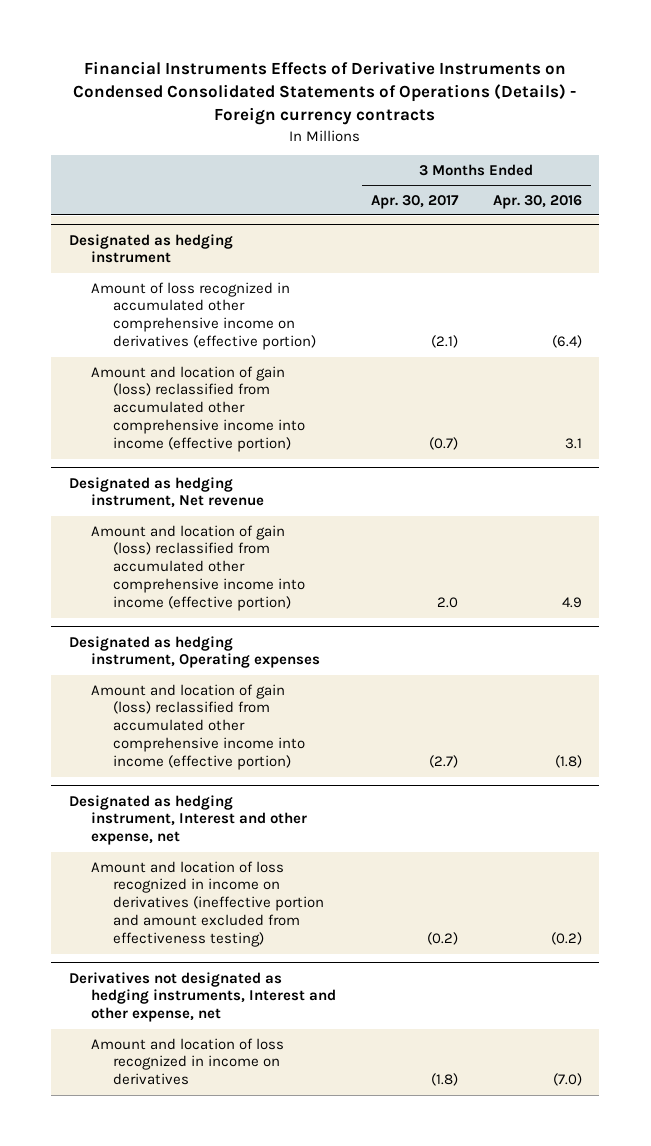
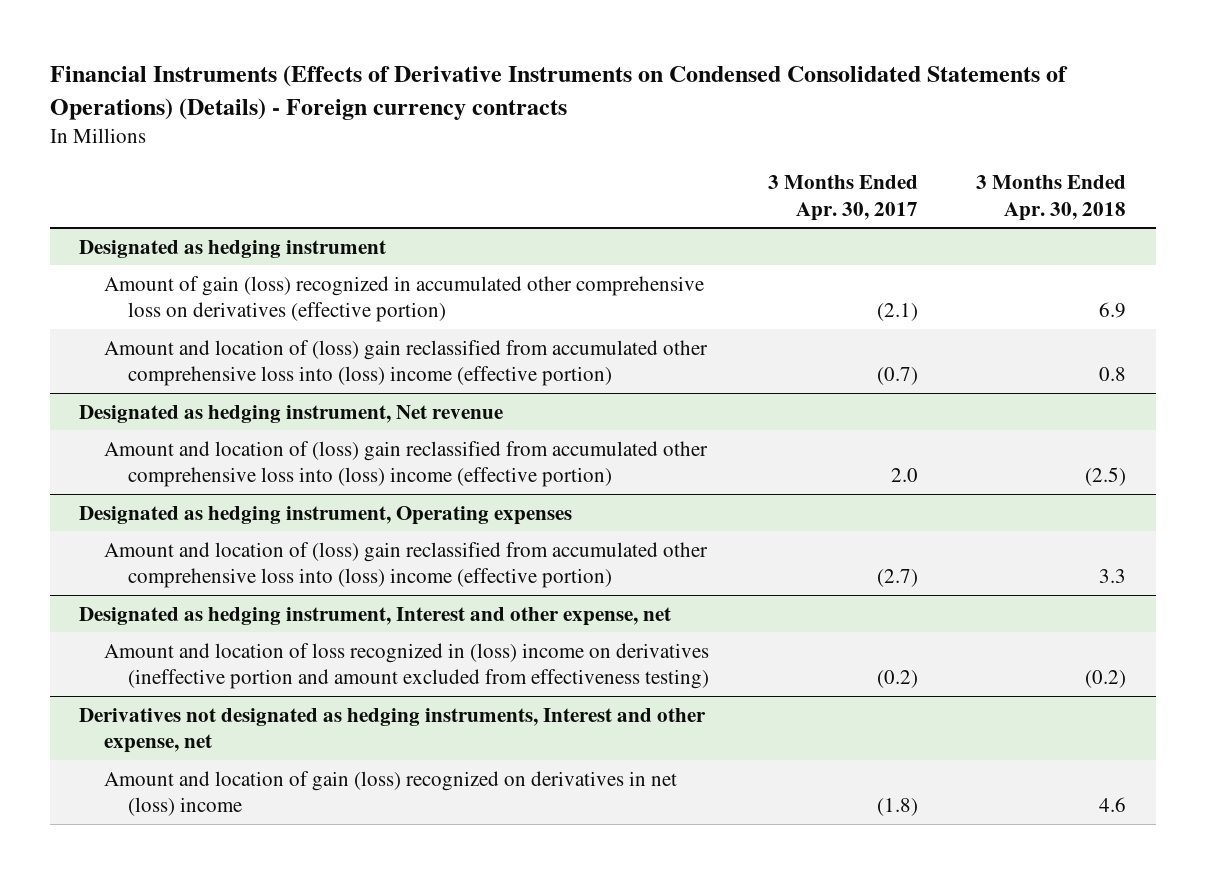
[73,61,577,126] Financial Instruments Effects of Derivative Instruments on Condensed Consolidated Statements of Operations (Details) - Foreign currency contracts -> [49,65,1068,120] Financial Instruments (Effects of Derivative Instruments on Condensed Consolidated Statements of Operations) (Details) - Foreign currency contracts
[492,194,582,209] Apr. 30, 2016 -> none
none -> [976,175,1127,221] 3 Months Ended Apr. 30, 2018
[90,281,316,351] Amount of loss recognized in accumulated other comprehensive income on derivatives (effective portion) -> [103,275,704,322] Amount of gain (loss) recognized in accumulated other comprehensive loss on derivatives (effective portion)
[90,365,305,453] Amount and location of gain (loss) reclassified from accumulated other comprehensive income into income (effective portion) -> [103,339,708,386] Amount and location of (loss) gain reclassified from accumulated other comprehensive loss into (loss) income (effective portion)
[90,524,305,612] Amount and location of gain (loss) reclassified from accumulated other comprehensive income into income (effective portion) -> [103,440,708,487] Amount and location of (loss) gain reclassified from accumulated other comprehensive loss into (loss) income (effective portion)
[90,683,305,771] Amount and location of gain (loss) reclassified from accumulated other comprehensive income into income (effective portion) -> [103,541,708,588] Amount and location of (loss) gain reclassified from accumulated other comprehensive loss into (loss) income (effective portion)
[90,860,324,948] Amount and location of loss recognized in income on derivatives (ineffective portion and amount excluded from effectiveness testing) -> [103,642,710,689] Amount and location of loss recognized in (loss) income on derivatives (ineffective portion and amount excluded from effectiveness testing)
[90,1037,284,1086] Amount and location of loss recognized in income on derivatives -> [103,770,677,816] Amount and location of gain (loss) recognized on derivatives in net (loss) income

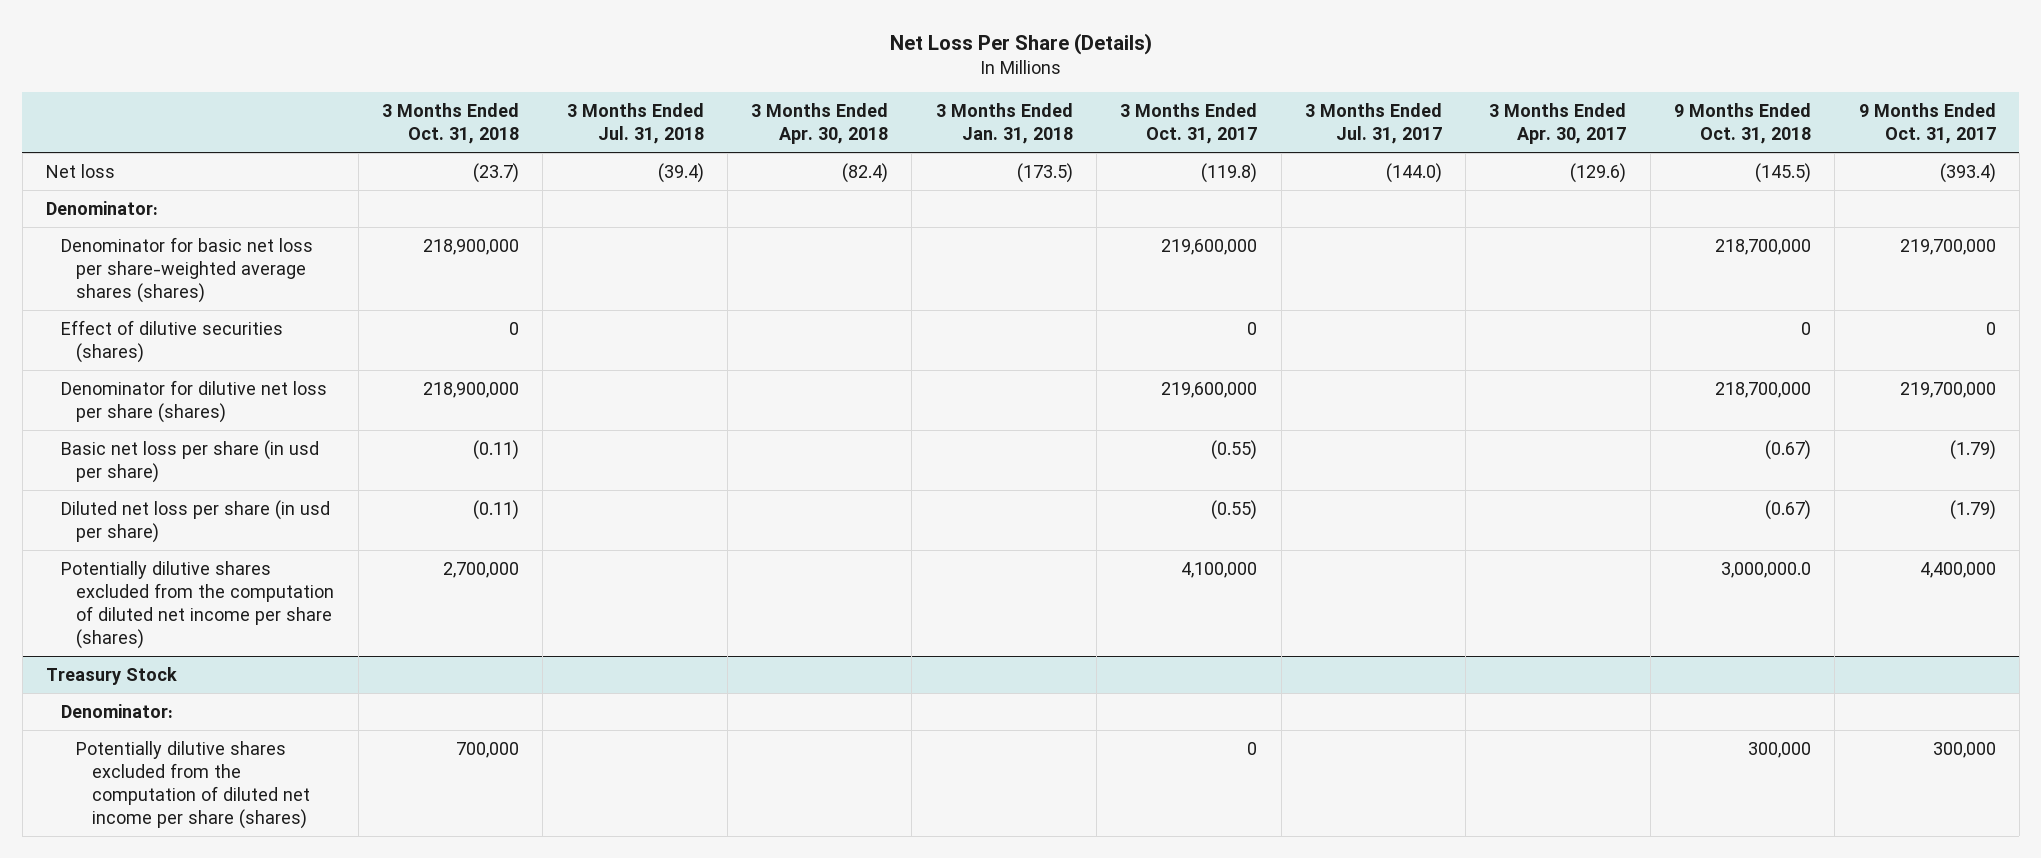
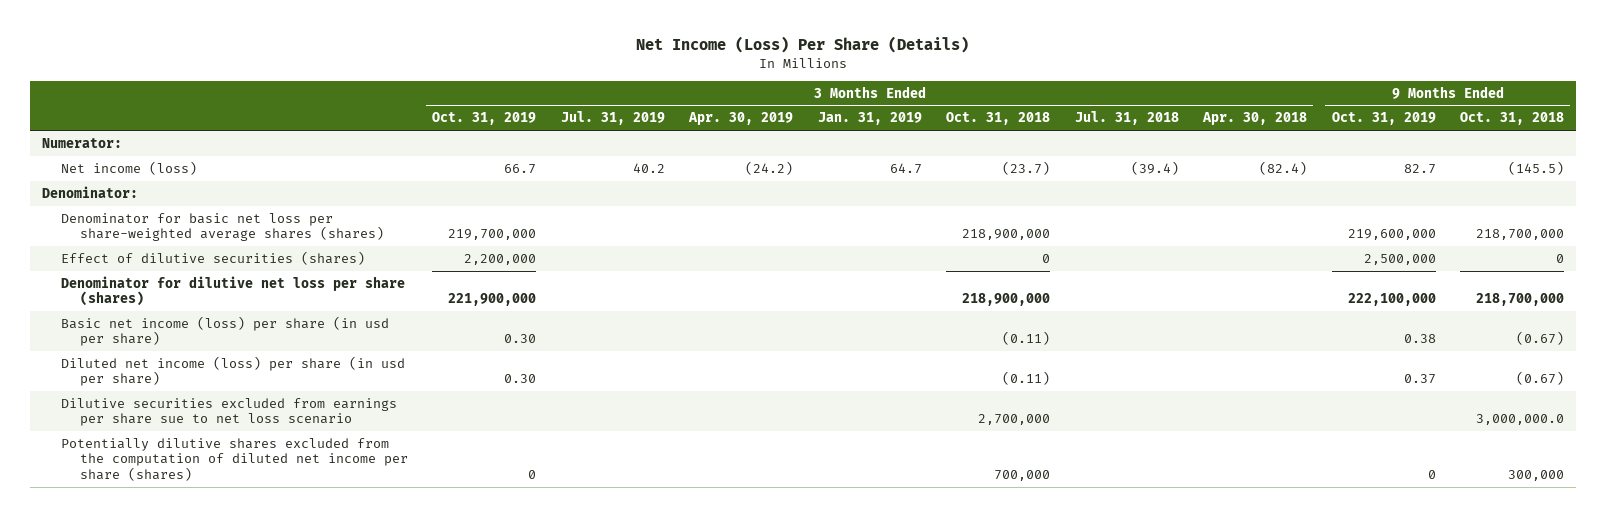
[889,33,1152,56] Net Loss Per Share (Details) -> [635,35,969,53] Net Income (Loss) Per Share (Details)
[935,103,1073,145] 3 Months Ended Jan. 31, 2018 -> none
[1120,103,1258,145] 3 Months Ended Oct. 31, 2017 -> none
[1304,103,1442,145] 3 Months Ended Jul. 31, 2017 -> none
[1489,103,1627,145] 3 Months Ended Apr. 30, 2017 -> none
[1858,103,1996,145] 9 Months Ended Oct. 31, 2017 -> none
none -> [432,112,537,126] Oct. 31, 2019
none -> [560,111,665,126] Jul. 31, 2019
none -> [688,112,794,126] Apr. 30, 2019
none -> [817,112,922,126] Jan. 31, 2019
none -> [1331,112,1436,126] Oct. 31, 2019
none -> [41,137,122,148] Numerator:
[45,163,115,178] Net loss -> [60,160,197,175] Net income (loss)
[45,666,177,685] Treasury Stock -> none
[61,703,174,718] Denominator: -> none
[61,439,320,483] Basic net loss per share (in usd per share) -> [60,315,389,347] Basic net income (loss) per share (in usd per share)
[61,499,331,543] Diluted net loss per share (in usd per share) -> [60,355,405,387] Diluted net income (loss) per share (in usd per share)
[61,560,335,650] Potentially dilutive shares excluded from the computation of diluted net income per share (shares) -> [60,397,397,427] Dilutive securities excluded from earnings per share sue to net loss scenario

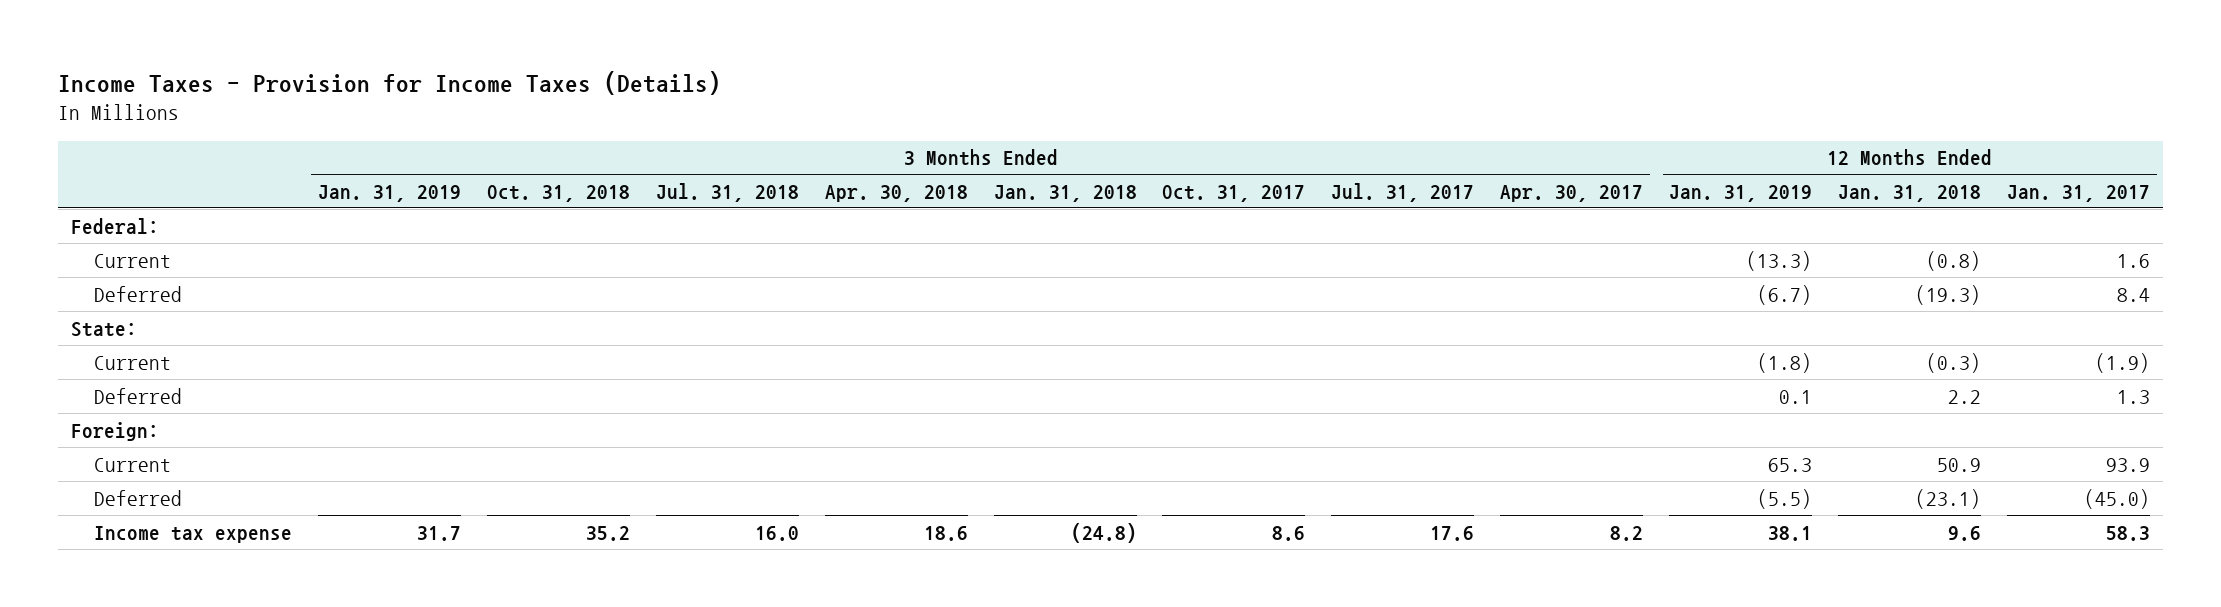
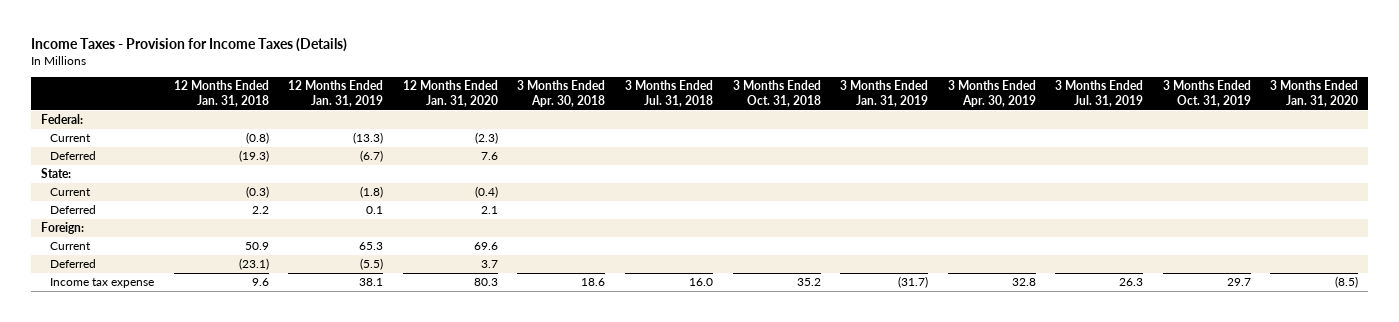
[993,184,1137,202] Jan. 31, 2018 -> none
[1162,184,1306,202] Oct. 31, 2017 -> none
[1331,182,1475,202] Jul. 31, 2017 -> none
[1500,184,1644,202] Apr. 30, 2017 -> none
[2007,184,2151,202] Jan. 31, 2017 -> none
none -> [402,80,498,107] 12 Months Ended Jan. 31, 2020
none -> [947,80,1036,107] 3 Months Ended Apr. 30, 2019
none -> [1055,80,1144,107] 3 Months Ended Jul. 31, 2019
none -> [1162,80,1251,107] 3 Months Ended Oct. 31, 2019
none -> [1270,80,1359,107] 3 Months Ended Jan. 31, 2020
[416,525,461,541] 31.7 -> [898,276,929,289] (31.7)

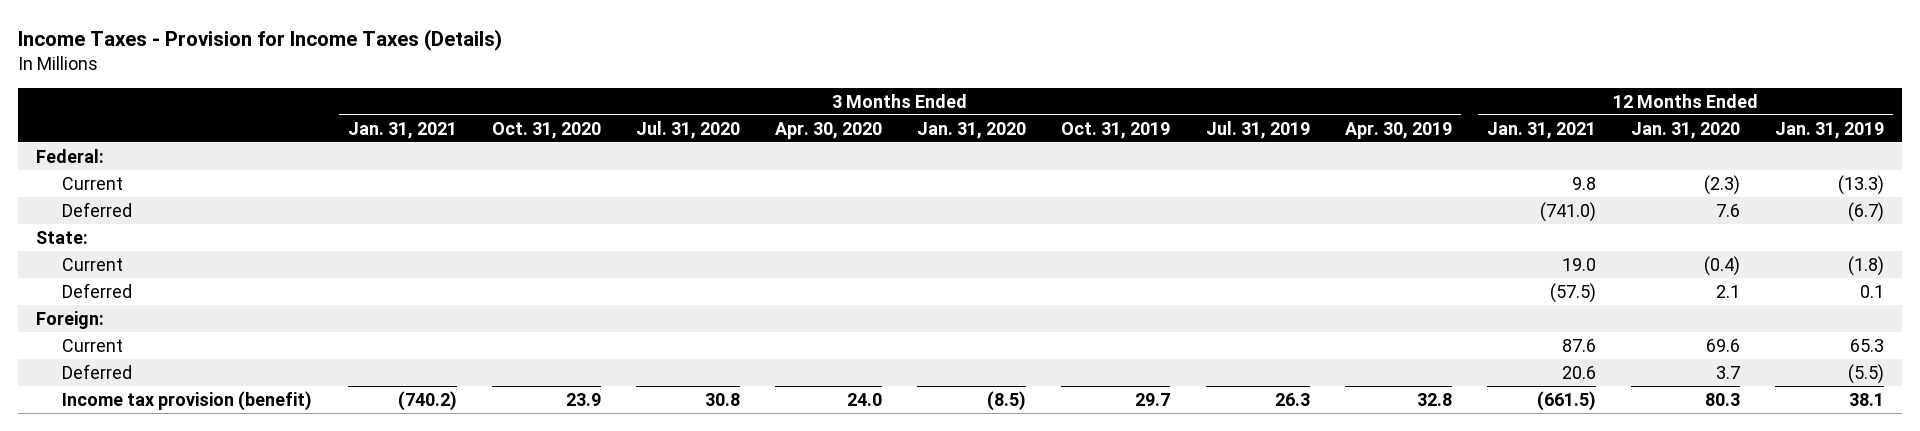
[173,80,269,107] 12 Months Ended Jan. 31, 2018 -> none
[517,80,606,107] 3 Months Ended Apr. 30, 2018 -> none
[624,80,713,107] 3 Months Ended Jul. 31, 2018 -> none
[732,80,821,107] 3 Months Ended Oct. 31, 2018 -> none
[840,80,929,107] 3 Months Ended Jan. 31, 2019 -> none
none -> [347,121,457,139] Jan. 31, 2021
none -> [491,121,601,139] Oct. 31, 2020
none -> [635,120,740,139] Jul. 31, 2020
none -> [775,121,883,139] Apr. 30, 2020
none -> [1487,121,1597,139] Jan. 31, 2021
[50,278,155,289] Income tax expense -> [62,390,313,411] Income tax provision (benefit)

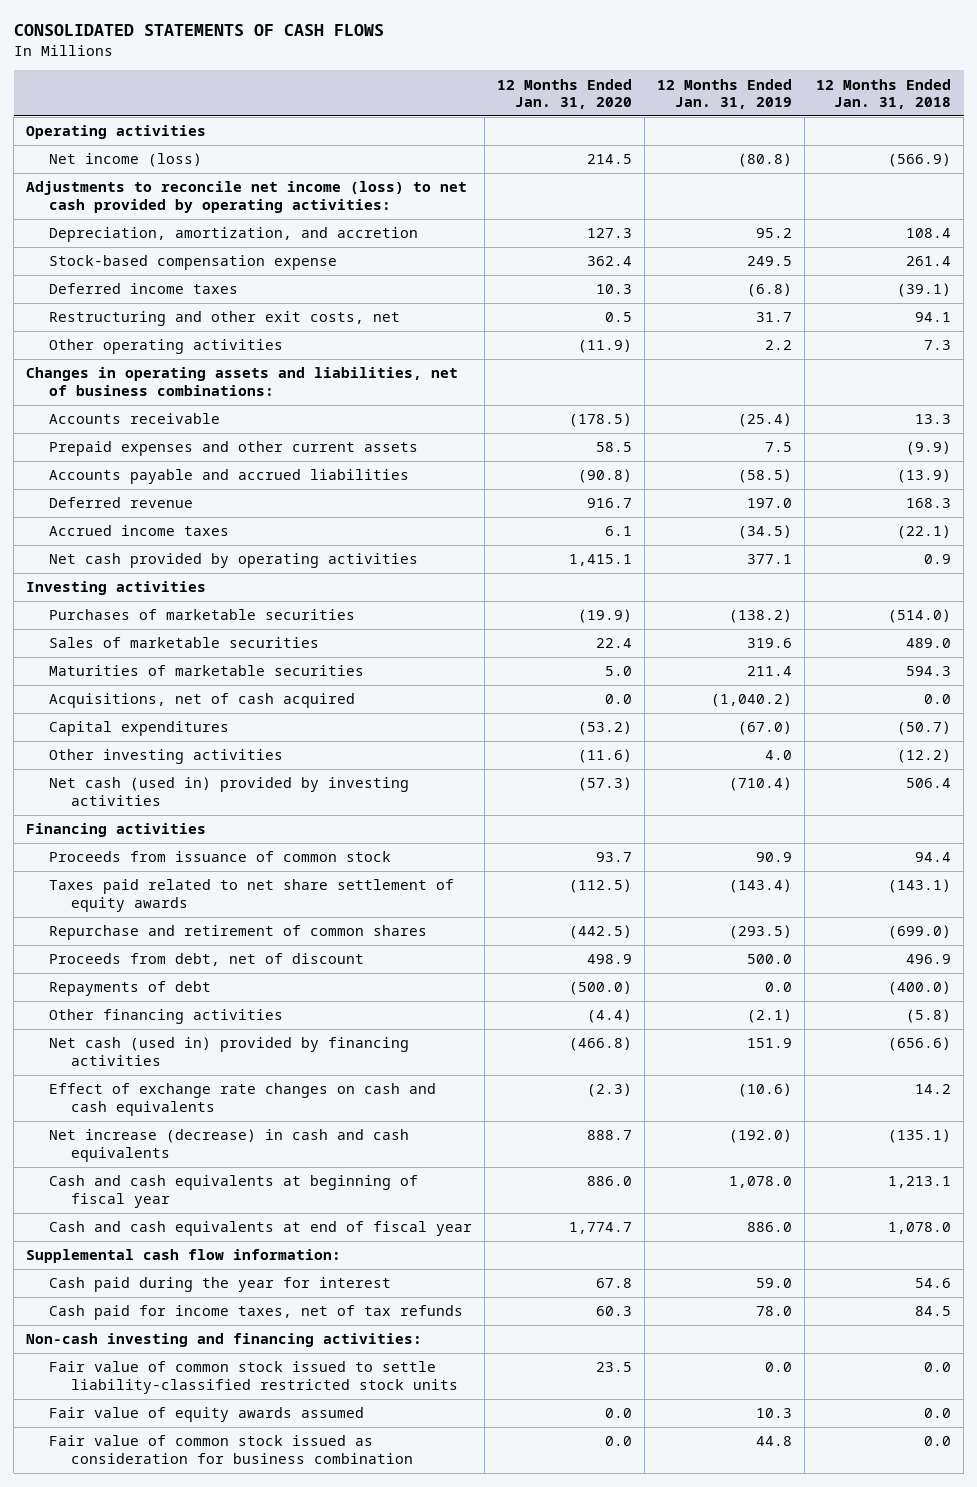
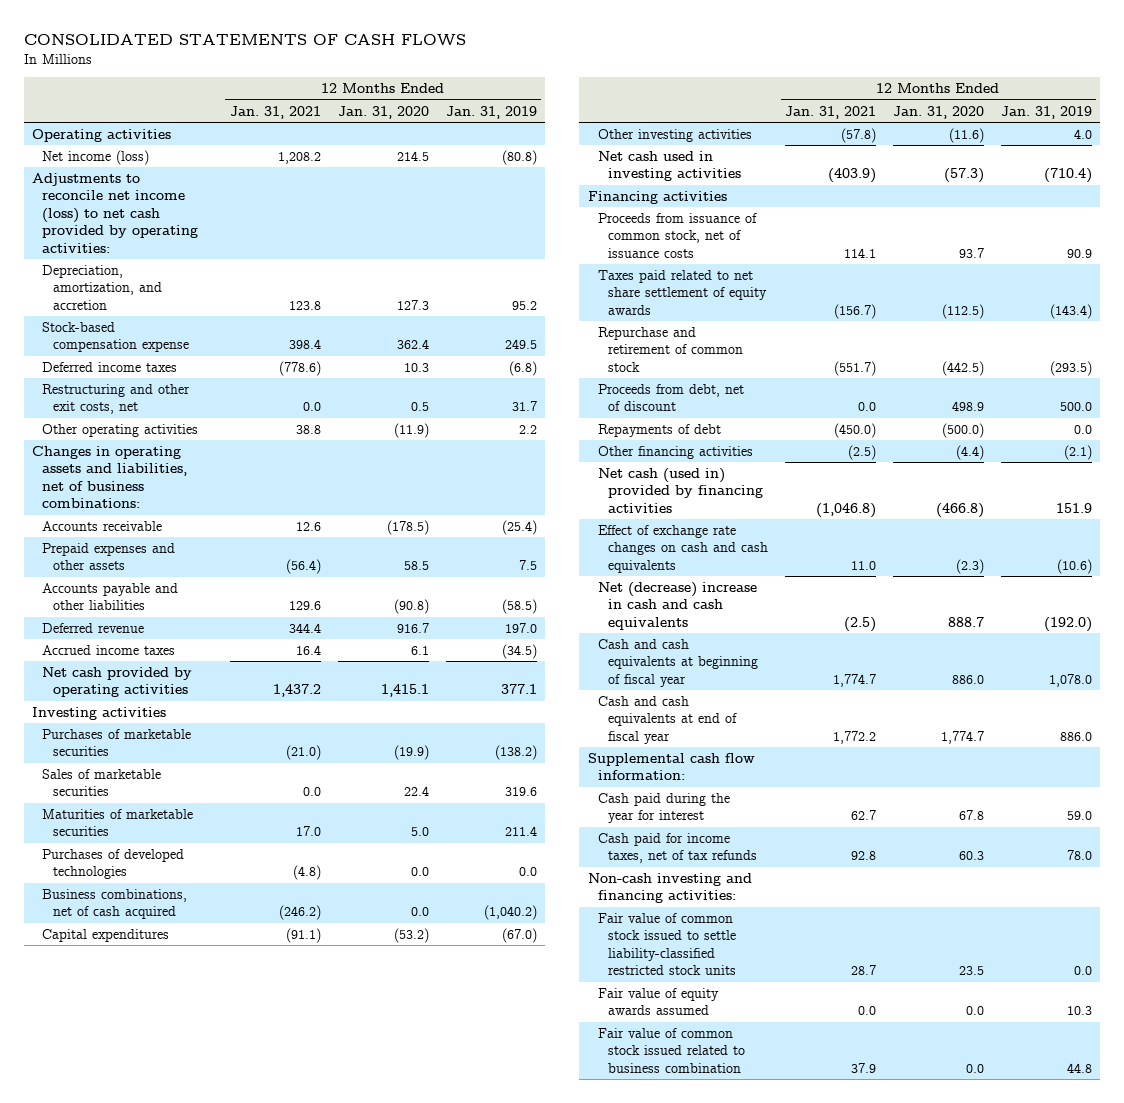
[816,78,952,110] 12 Months Ended Jan. 31, 2018 -> none
none -> [229,105,321,119] Jan. 31, 2021
[48,441,418,457] Prepaid expenses and other current assets -> [42,542,176,571] Prepaid expenses and other assets
[48,469,409,485] Accounts payable and accrued liabilities -> [42,582,179,611] Accounts payable and other liabilities
none -> [42,848,185,880] Purchases of developed technologies
[48,693,355,709] Acquisitions, net of cash acquired -> [42,888,188,920] Business combinations, net of cash acquired
[48,777,409,806] Net cash (used in) provided by investing activities -> [597,150,741,182] Net cash used in investing activities
[48,851,391,863] Proceeds from issuance of common stock -> [597,212,757,258] Proceeds from issuance of common stock, net of issuance costs
[48,925,427,941] Repurchase and retirement of common shares -> [597,326,743,372] Repurchase and retirement of common stock
[48,1129,409,1162] Net increase (decrease) in cash and cash equivalents -> [597,581,757,630] Net (decrease) increase in cash and cash equivalents
[48,1435,414,1464] Fair value of common stock issued as consideration for business combination -> [597,1027,745,1073] Fair value of common stock issued related to business combination

